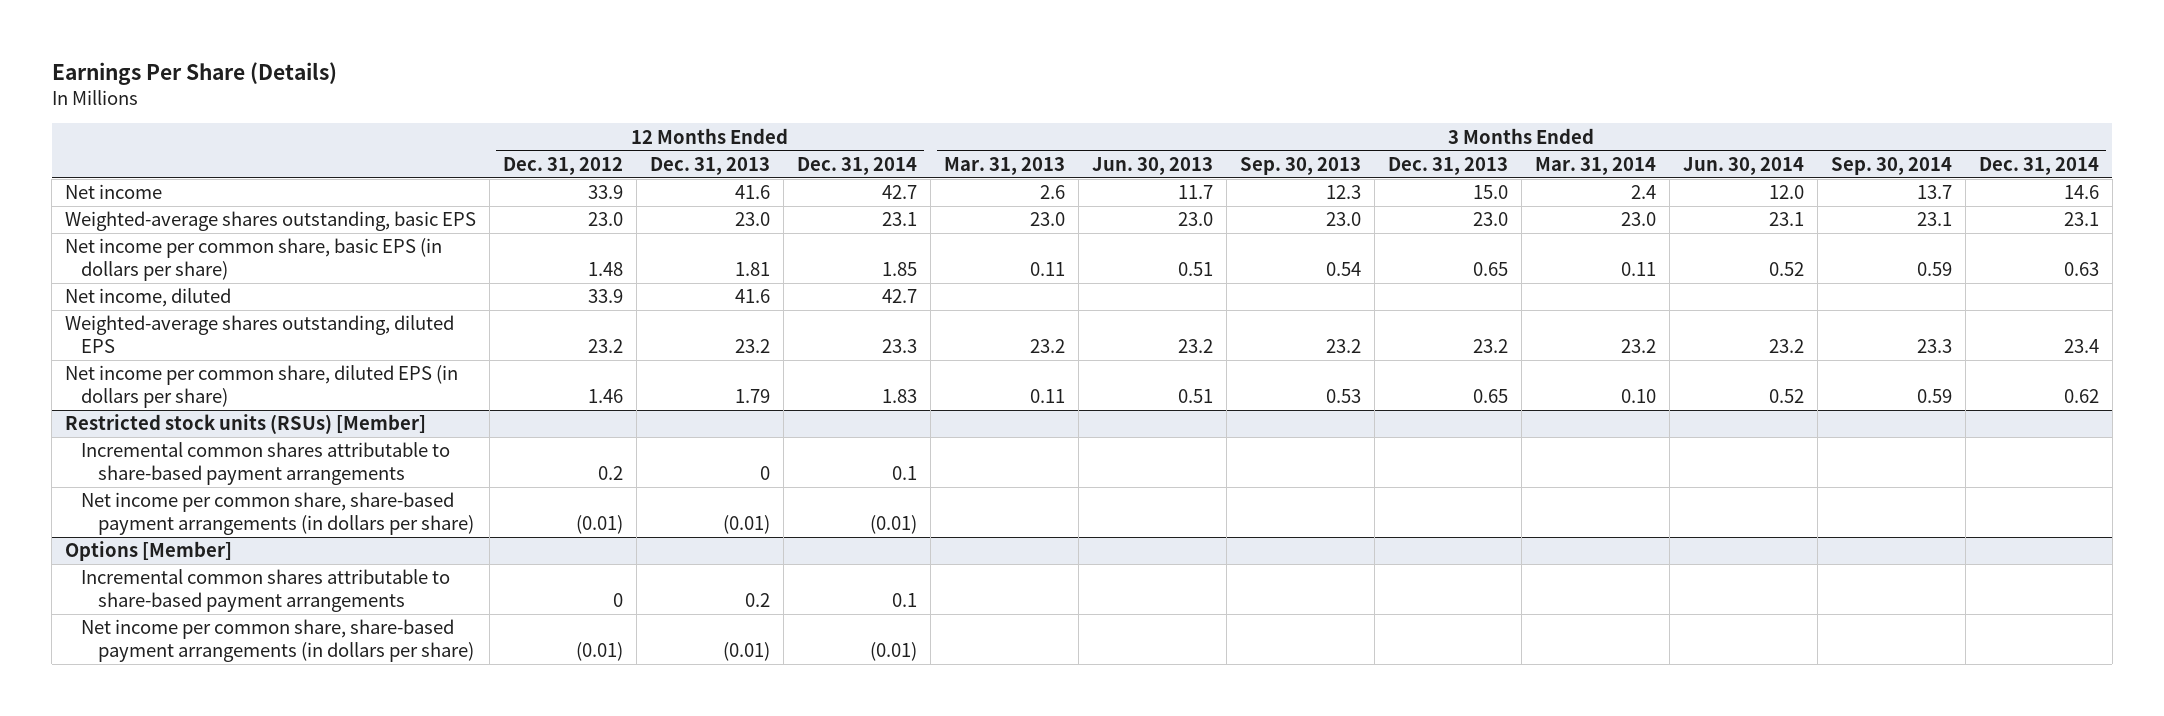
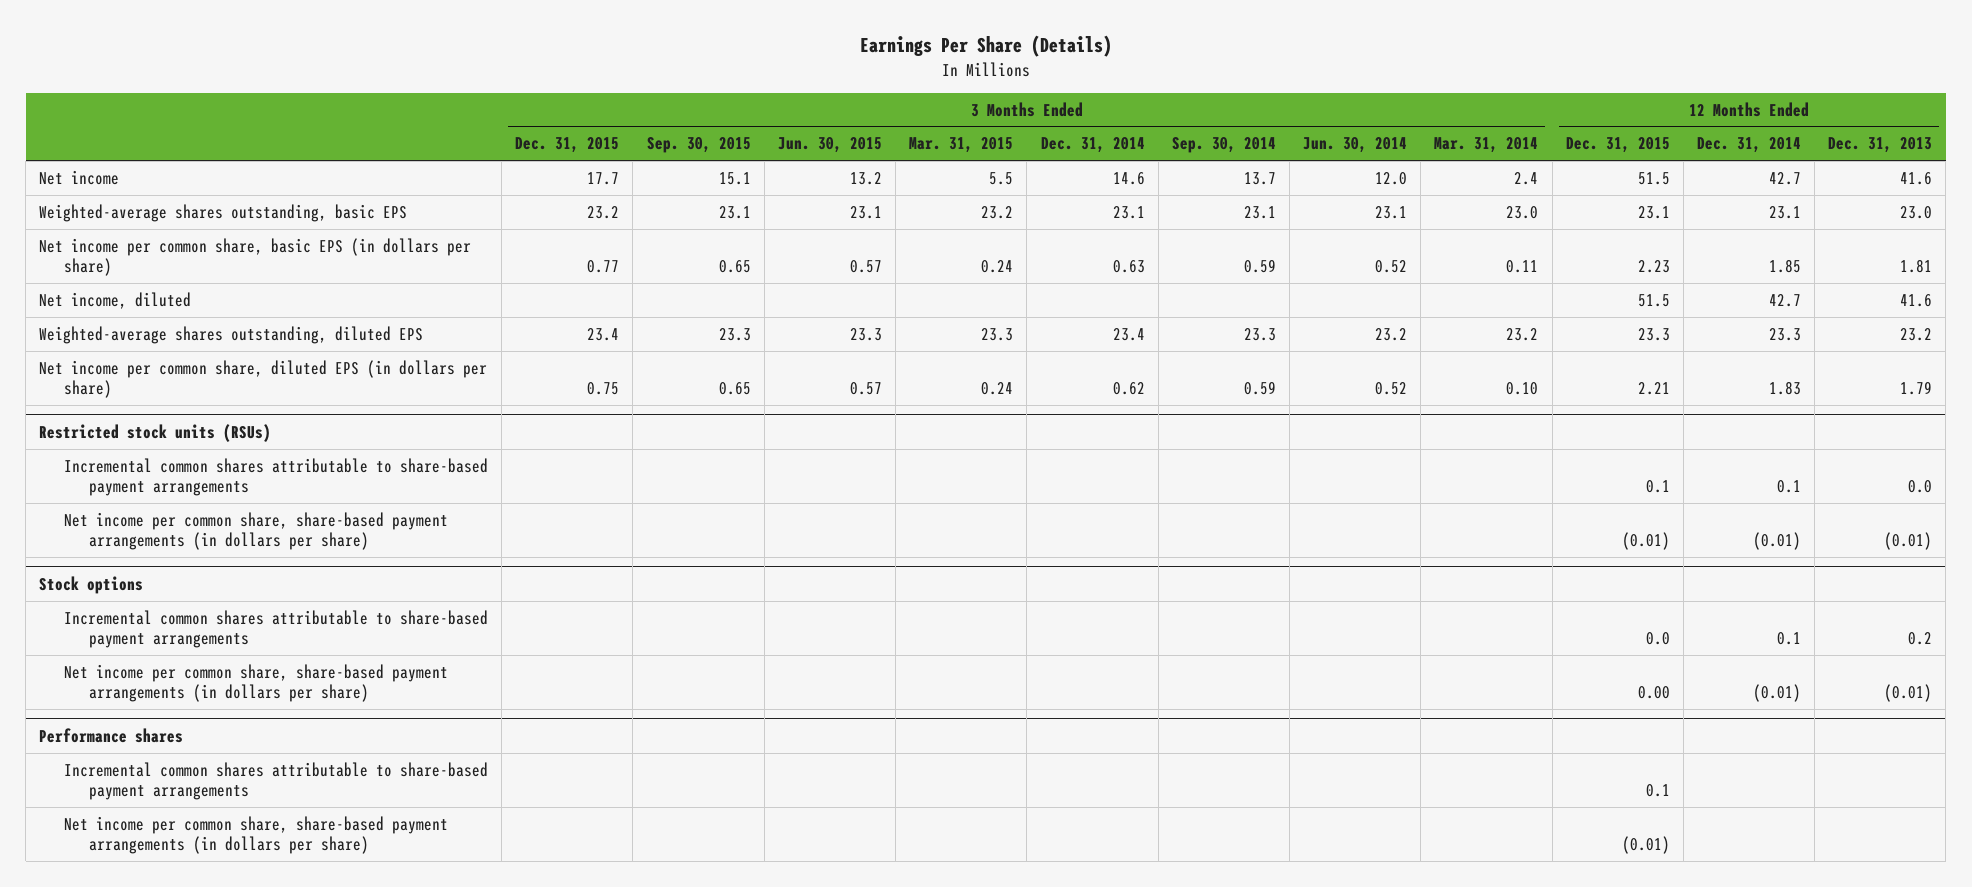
[502,156,623,175] Dec. 31, 2012 -> none
[943,156,1065,175] Mar. 31, 2013 -> none
[1091,156,1213,175] Jun. 30, 2013 -> none
[1239,156,1361,175] Sep. 30, 2013 -> none
[1387,156,1508,175] Dec. 31, 2013 -> none
none -> [515,137,620,154] Dec. 31, 2015
none -> [646,137,751,154] Sep. 30, 2015
none -> [777,137,882,154] Jun. 30, 2015
none -> [909,137,1014,154] Mar. 31, 2015
none -> [1565,137,1670,154] Dec. 31, 2015
[65,414,427,435] Restricted stock units (RSUs) [Member] -> [39,423,272,442] Restricted stock units (RSUs)
[759,466,770,481] 0 -> [1908,479,1933,493] 0.0
[65,541,233,562] Options [Member] -> [39,575,144,594] Stock options
none -> [39,727,184,743] Performance shares
none -> [63,761,488,800] Incremental common shares attributable to share-based payment arrangements
none -> [63,815,448,854] Net income per common share, share-based payment arrangements (in dollars per share)

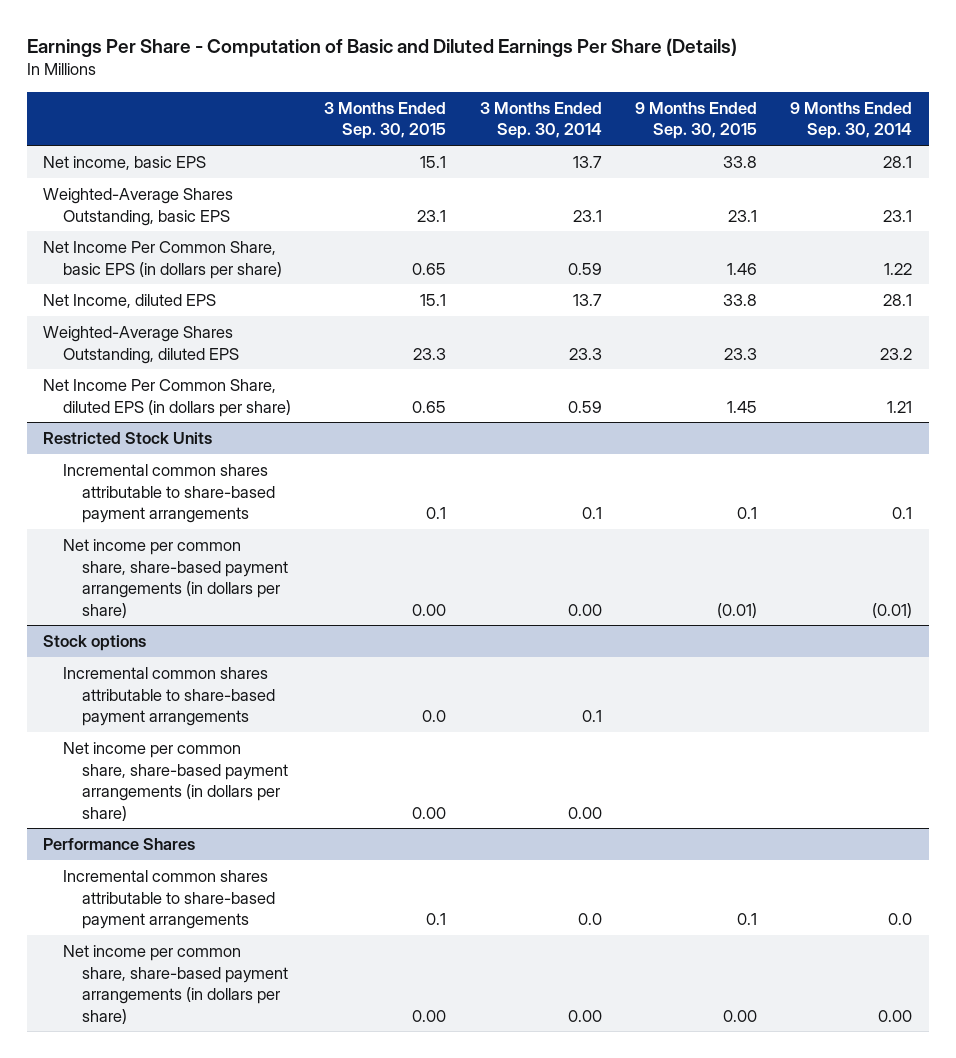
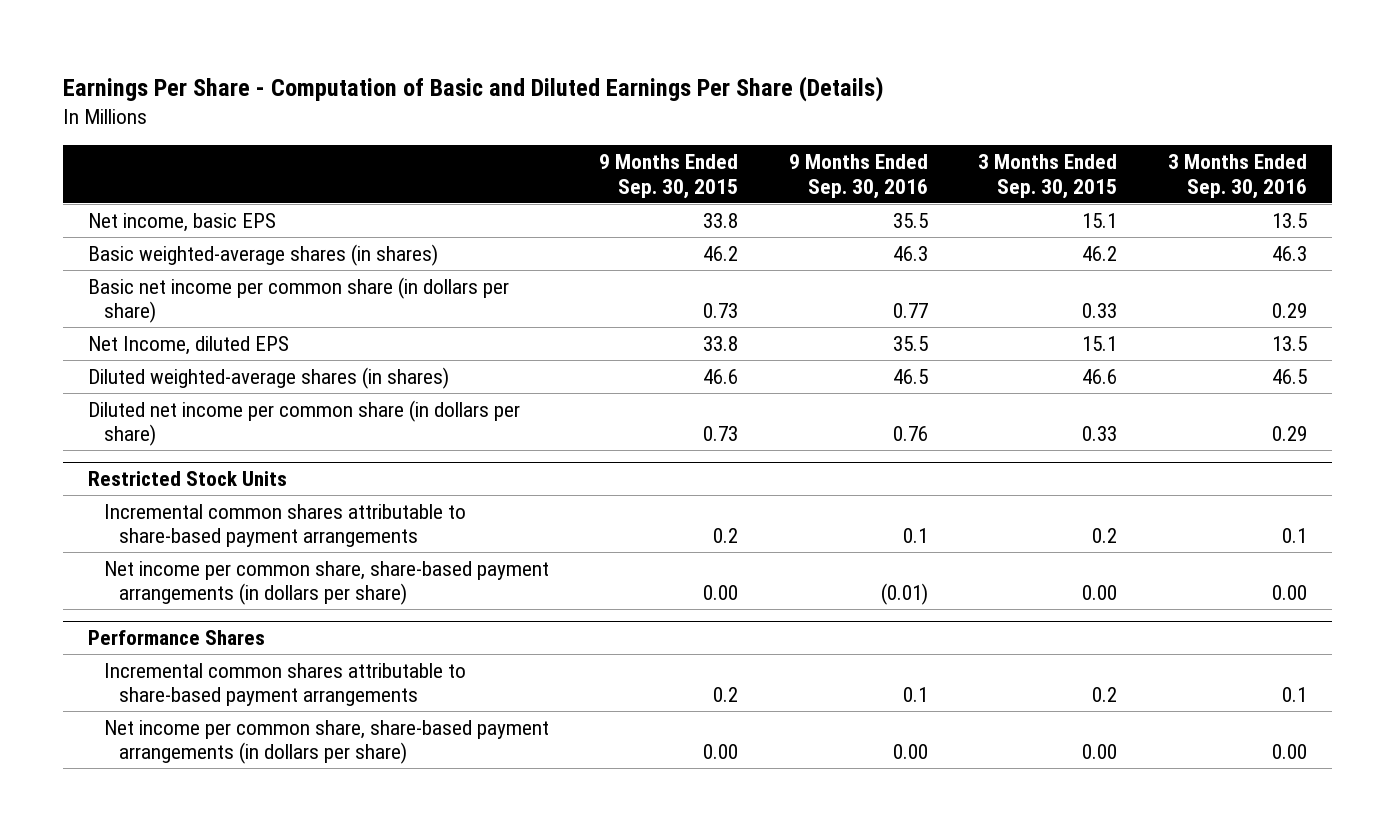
[479,101,602,140] 3 Months Ended Sep. 30, 2014 -> none
[790,101,913,140] 9 Months Ended Sep. 30, 2014 -> none
none -> [788,154,928,199] 9 Months Ended Sep. 30, 2016
none -> [1168,154,1308,199] 3 Months Ended Sep. 30, 2016
[43,187,234,226] Weighted-Average Shares Outstanding, basic EPS -> [88,244,439,267] Basic weighted-average shares (in shares)
[417,209,447,222] 23.1 -> [1082,246,1118,262] 46.2
[727,209,757,222] 23.1 -> [703,246,739,262] 46.2
[43,240,282,279] Net Income Per Common Share, basic EPS (in dollars per share) -> [88,277,510,324] Basic net income per common share (in dollars per share)
[412,262,447,275] 0.65 -> [1082,303,1118,319] 0.33
[726,262,757,275] 1.46 -> [703,303,739,319] 0.73
[43,325,239,364] Weighted-Average Shares Outstanding, diluted EPS -> [88,367,450,390] Diluted weighted-average shares (in shares)
[413,347,447,360] 23.3 -> [1082,369,1118,385] 46.6
[723,347,757,360] 23.3 -> [703,369,739,385] 46.6
[43,378,291,417] Net Income Per Common Share, diluted EPS (in dollars per share) -> [88,400,521,447] Diluted net income per common share (in dollars per share)
[412,400,447,413] 0.65 -> [1082,426,1118,442] 0.33
[726,400,757,413] 1.45 -> [703,426,739,442] 0.73
[43,634,147,651] Stock options -> none
[62,666,276,727] Incremental common shares attributable to share-based payment arrangements -> none
[62,741,289,821] Net income per common share, share-based payment arrangements (in dollars per share) -> none
[426,507,447,520] 0.1 -> [1092,528,1118,544] 0.2
[736,507,757,520] 0.1 -> [713,528,739,544] 0.2
[716,602,757,618] (0.01) -> [703,585,739,601] 0.00
[426,913,447,926] 0.1 -> [1092,687,1118,703] 0.2
[736,913,757,926] 0.1 -> [713,687,739,703] 0.2

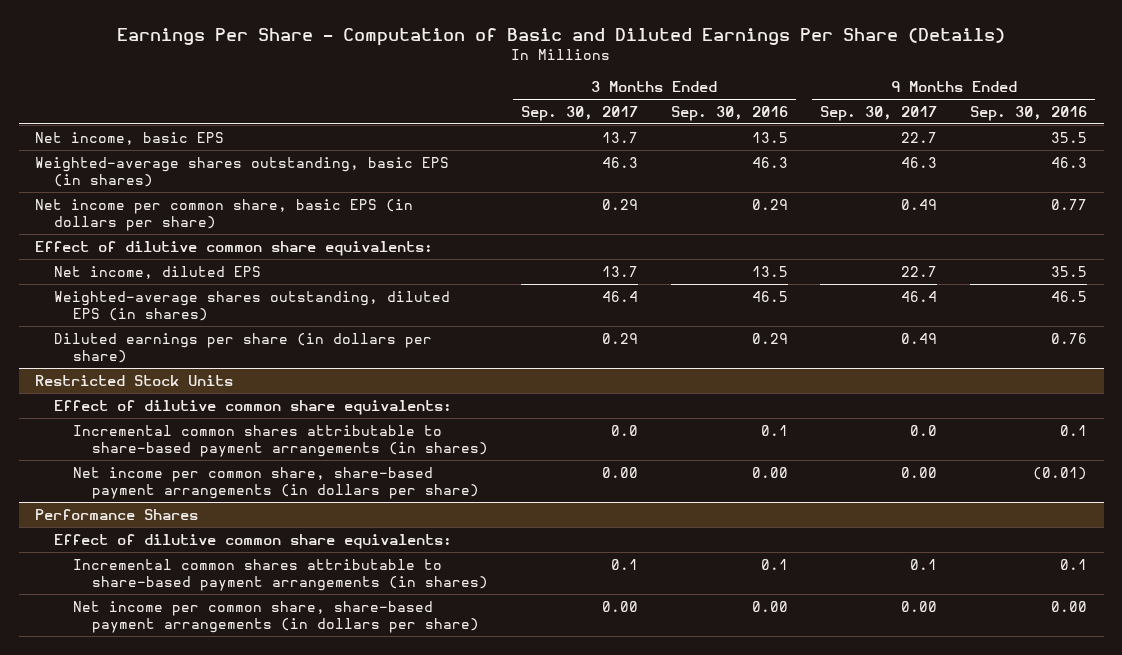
[599,154,739,199] 9 Months Ended Sep. 30, 2015 -> none
[978,154,1118,199] 3 Months Ended Sep. 30, 2015 -> none
none -> [520,105,638,121] Sep. 30, 2017
none -> [820,105,938,121] Sep. 30, 2017
[88,244,439,267] Basic weighted-average shares (in shares) -> [35,156,450,187] Weighted-average shares outstanding, basic EPS (in shares)
[88,277,510,324] Basic net income per common share (in dollars per share) -> [35,198,414,231] Net income per common share, basic EPS (in dollars per share)
none -> [35,240,434,256] Effect of dilutive common share equivalents:
[88,336,290,356] Net Income, diluted EPS -> [54,265,262,279] Net income, diluted EPS
[88,367,450,390] Diluted weighted-average shares (in shares) -> [54,290,451,321] Weighted-average shares outstanding, diluted EPS (in shares)
[88,400,521,447] Diluted net income per common share (in dollars per share) -> [54,332,433,363] Diluted earnings per share (in dollars per share)
none -> [54,399,453,415] Effect of dilutive common share equivalents:
[103,504,466,548] Incremental common shares attributable to share-based payment arrangements -> [73,424,489,457] Incremental common shares attributable to share-based payment arrangements (in shares)
none -> [54,533,453,549] Effect of dilutive common share equivalents:
[103,663,466,707] Incremental common shares attributable to share-based payment arrangements -> [73,558,489,591] Incremental common shares attributable to share-based payment arrangements (in shares)

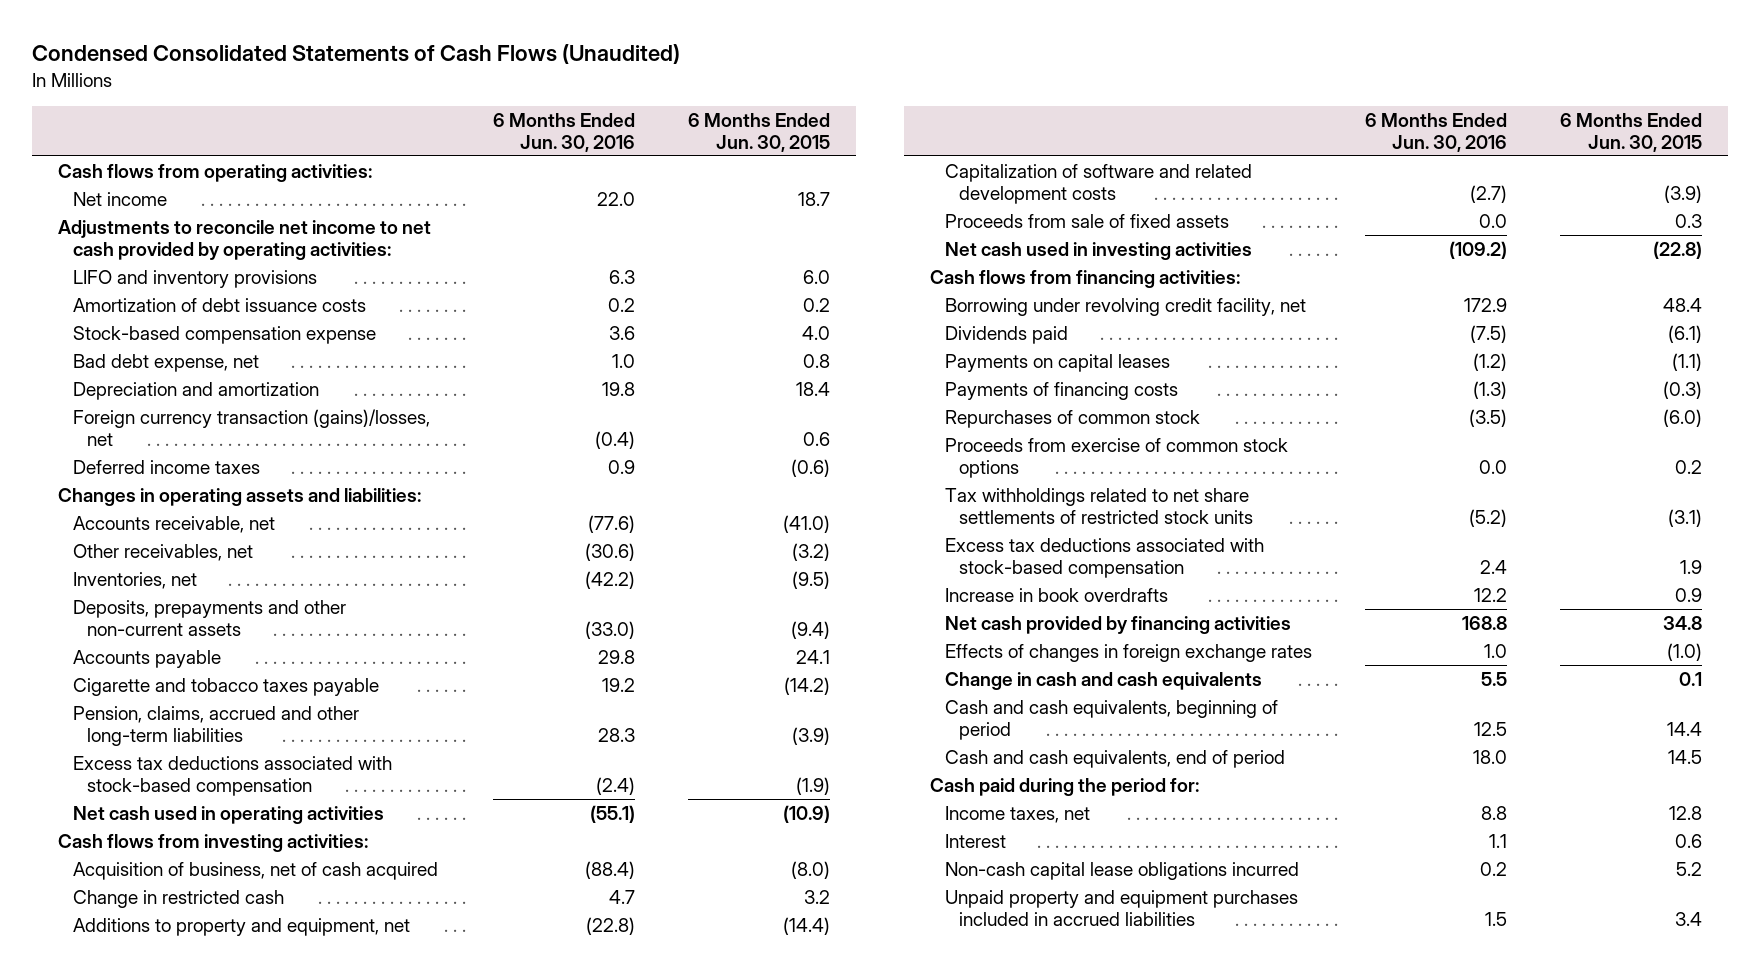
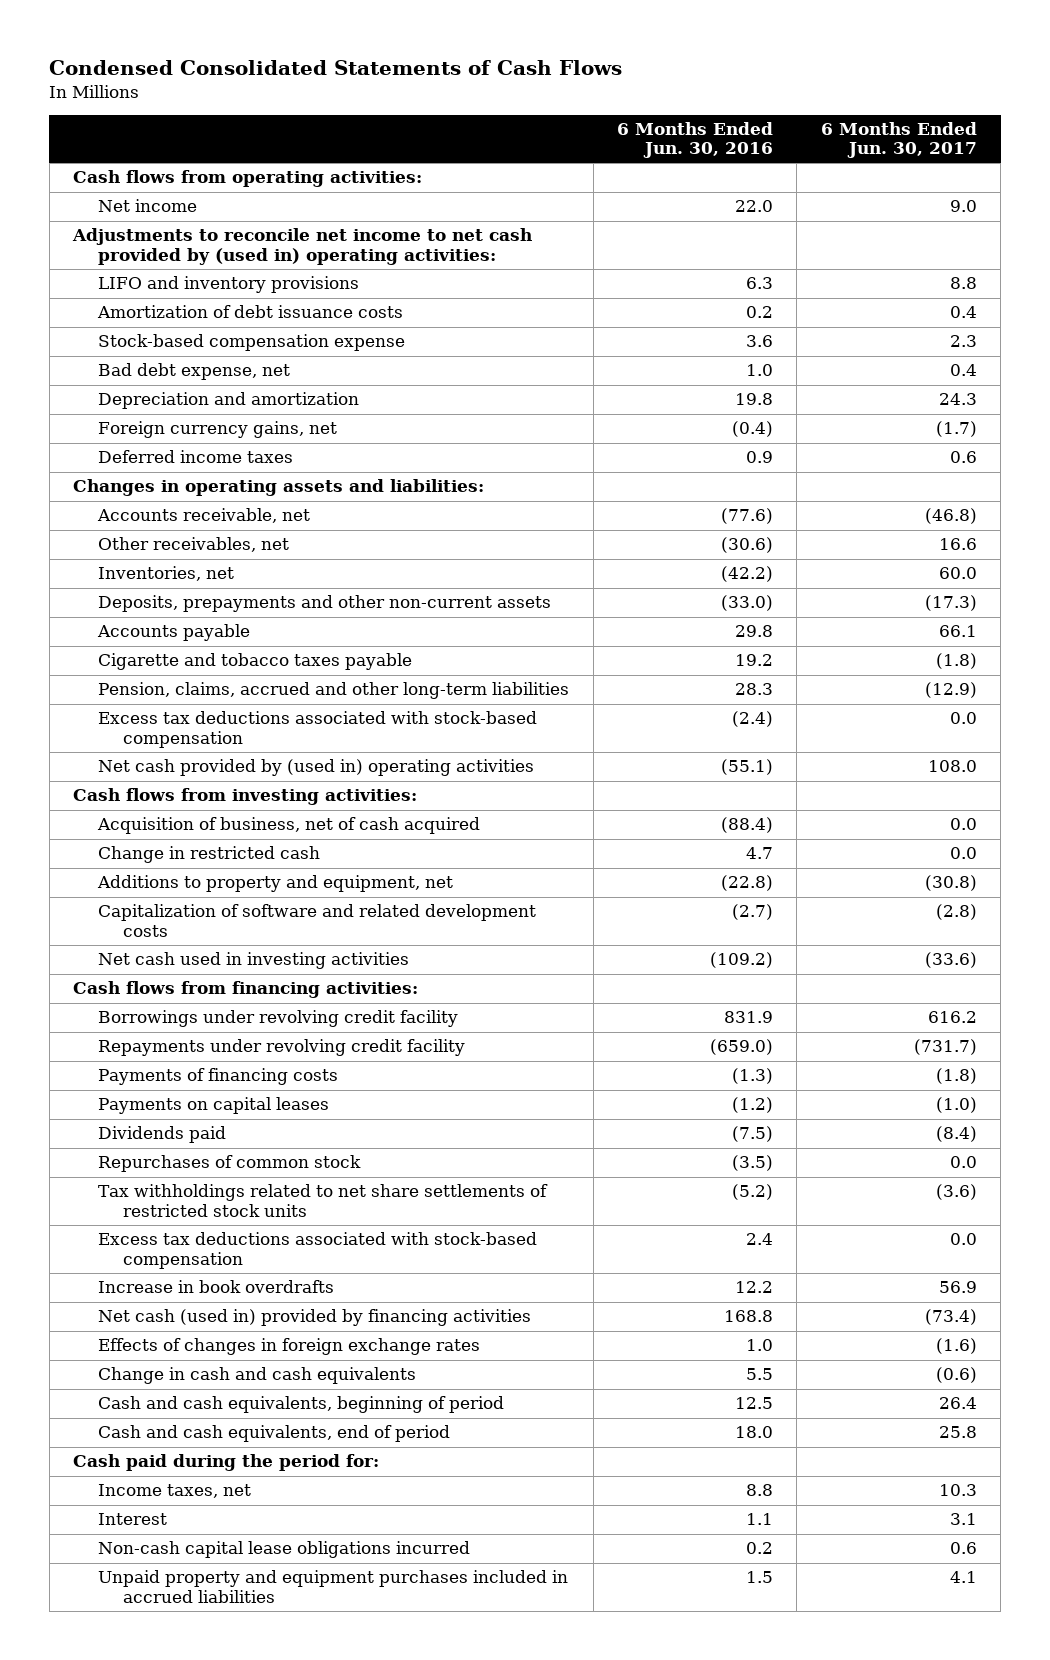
[31,44,680,65] Condensed Consolidated Statements of Cash Flows (Unaudited) -> [49,60,623,76] Condensed Consolidated Statements of Cash Flows
[687,112,830,152] 6 Months Ended Jun. 30, 2015 -> none
none -> [820,121,977,159] 6 Months Ended Jun. 30, 2017
[58,219,432,261] Adjustments to reconcile net income to net cash provided by operating activities: -> [72,228,533,265] Adjustments to reconcile net income to net cash provided by (used in) operating activities:
[72,408,430,447] Foreign currency transaction (gains)/losses, net -> [98,421,338,439] Foreign currency gains, net
[72,805,384,824] Net cash used in operating activities -> [98,759,535,777] Net cash provided by (used in) operating activities
[944,213,1229,228] Proceeds from sale of fixed assets -> none
[944,297,1306,316] Borrowing under revolving credit facility, net -> [98,1010,459,1028] Borrowings under revolving credit facility
[1463,297,1507,312] 172.9 -> [724,1011,774,1024] 831.9
none -> [98,1039,466,1057] Repayments under revolving credit facility
[944,353,1170,372] Payments on capital leases -> [98,1097,330,1115] Payments on capital leases
[944,325,1068,344] Dividends paid -> [98,1126,227,1144] Dividends paid
[944,437,1288,479] Proceeds from exercise of common stock options -> none
[944,615,1291,634] Net cash provided by financing activities -> [98,1309,532,1327] Net cash (used in) provided by financing activities

